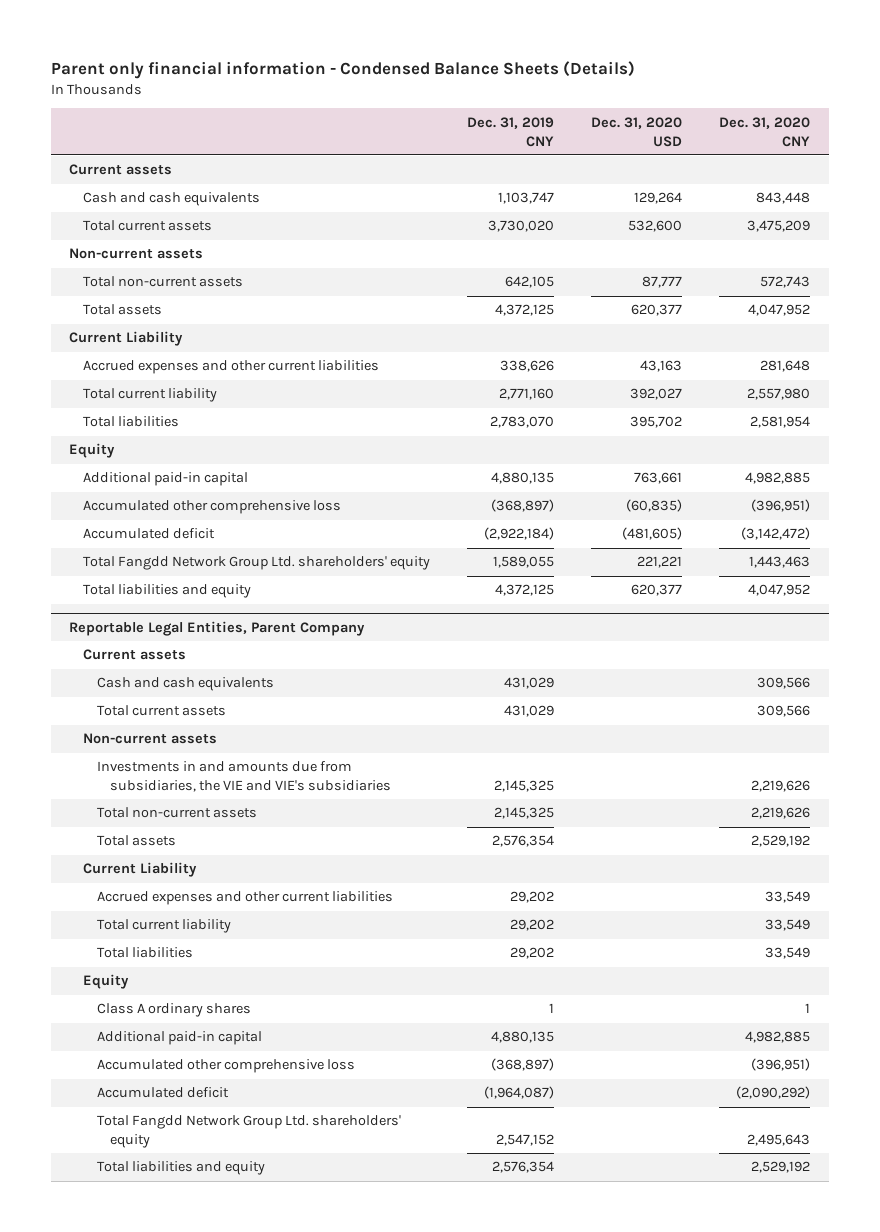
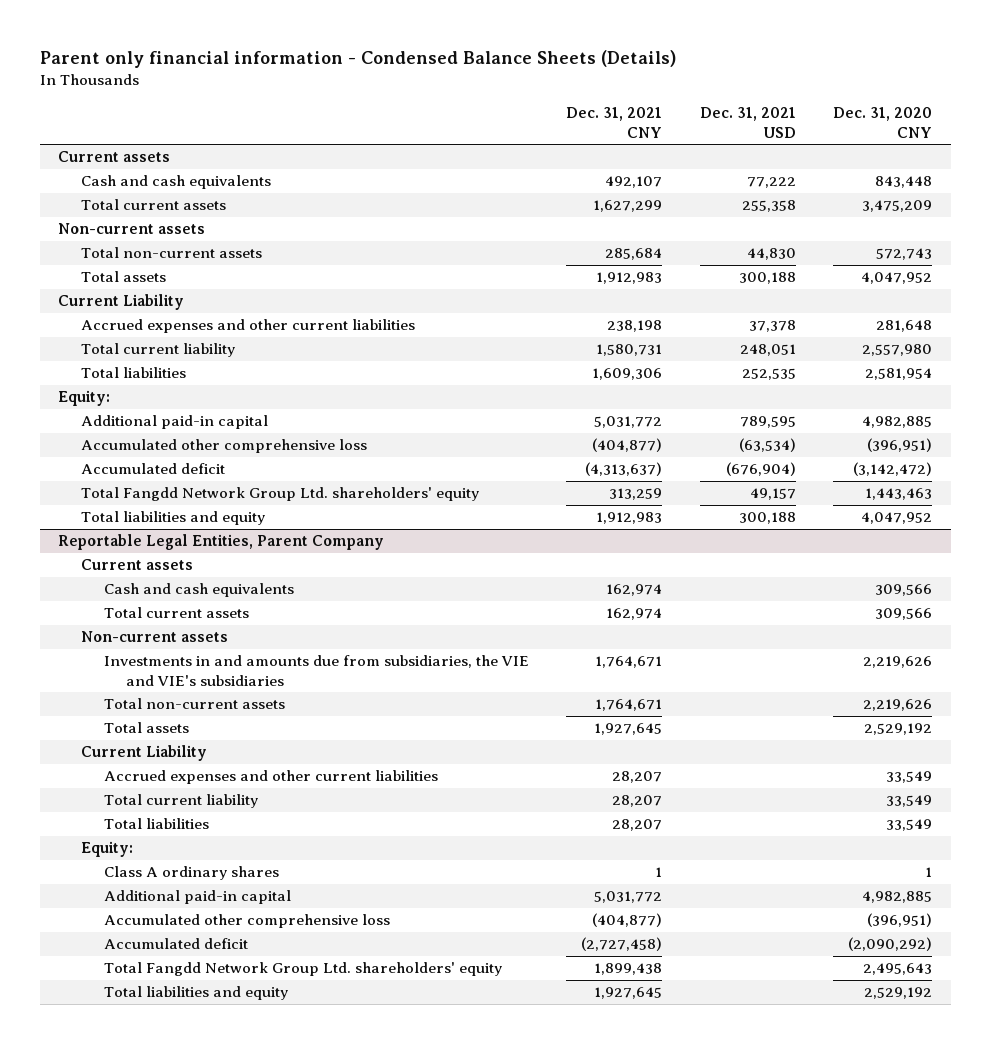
[467,116,555,147] Dec. 31, 2019 CNY -> none
[591,116,683,147] Dec. 31, 2020 USD -> none
none -> [566,106,663,138] Dec. 31, 2021 CNY
none -> [699,106,796,138] Dec. 31, 2021 USD
[69,443,116,459] Equity -> [58,390,111,407] Equity:
[83,974,130,990] Equity -> [81,841,134,858] Equity:

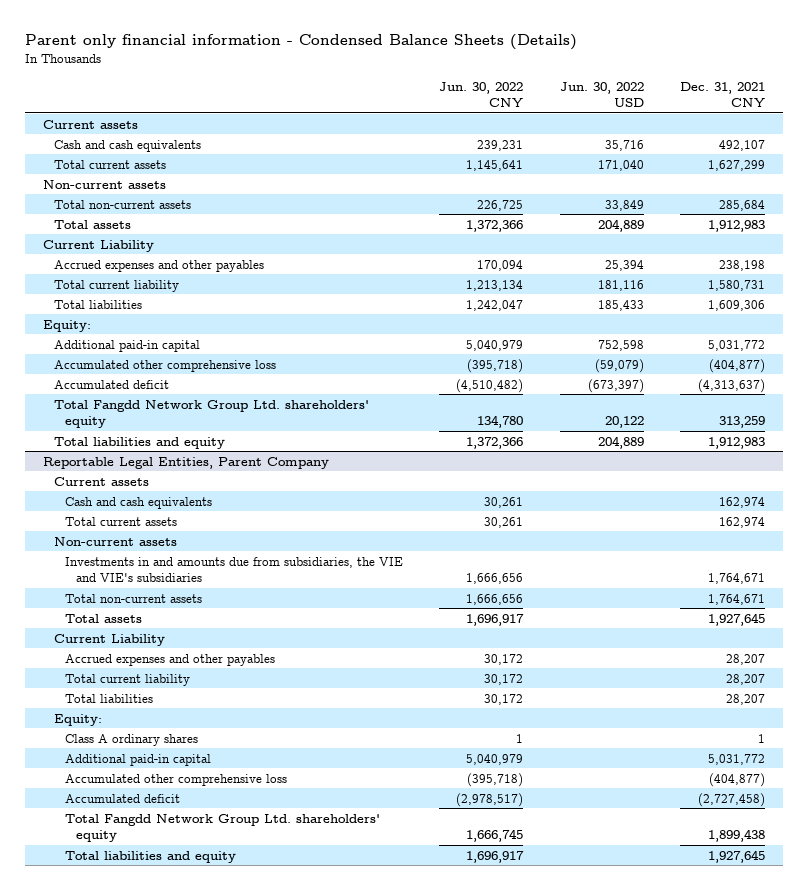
[699,106,796,138] Dec. 31, 2021 USD -> none
[833,106,933,138] Dec. 31, 2020 CNY -> none
none -> [439,81,524,108] Jun. 30, 2022 CNY
none -> [559,81,644,108] Jun. 30, 2022 USD
[81,319,416,334] Accrued expenses and other current liabilities -> [53,259,264,272] Accrued expenses and other payables
[103,770,438,785] Accrued expenses and other current liabilities -> [65,653,276,666] Accrued expenses and other payables

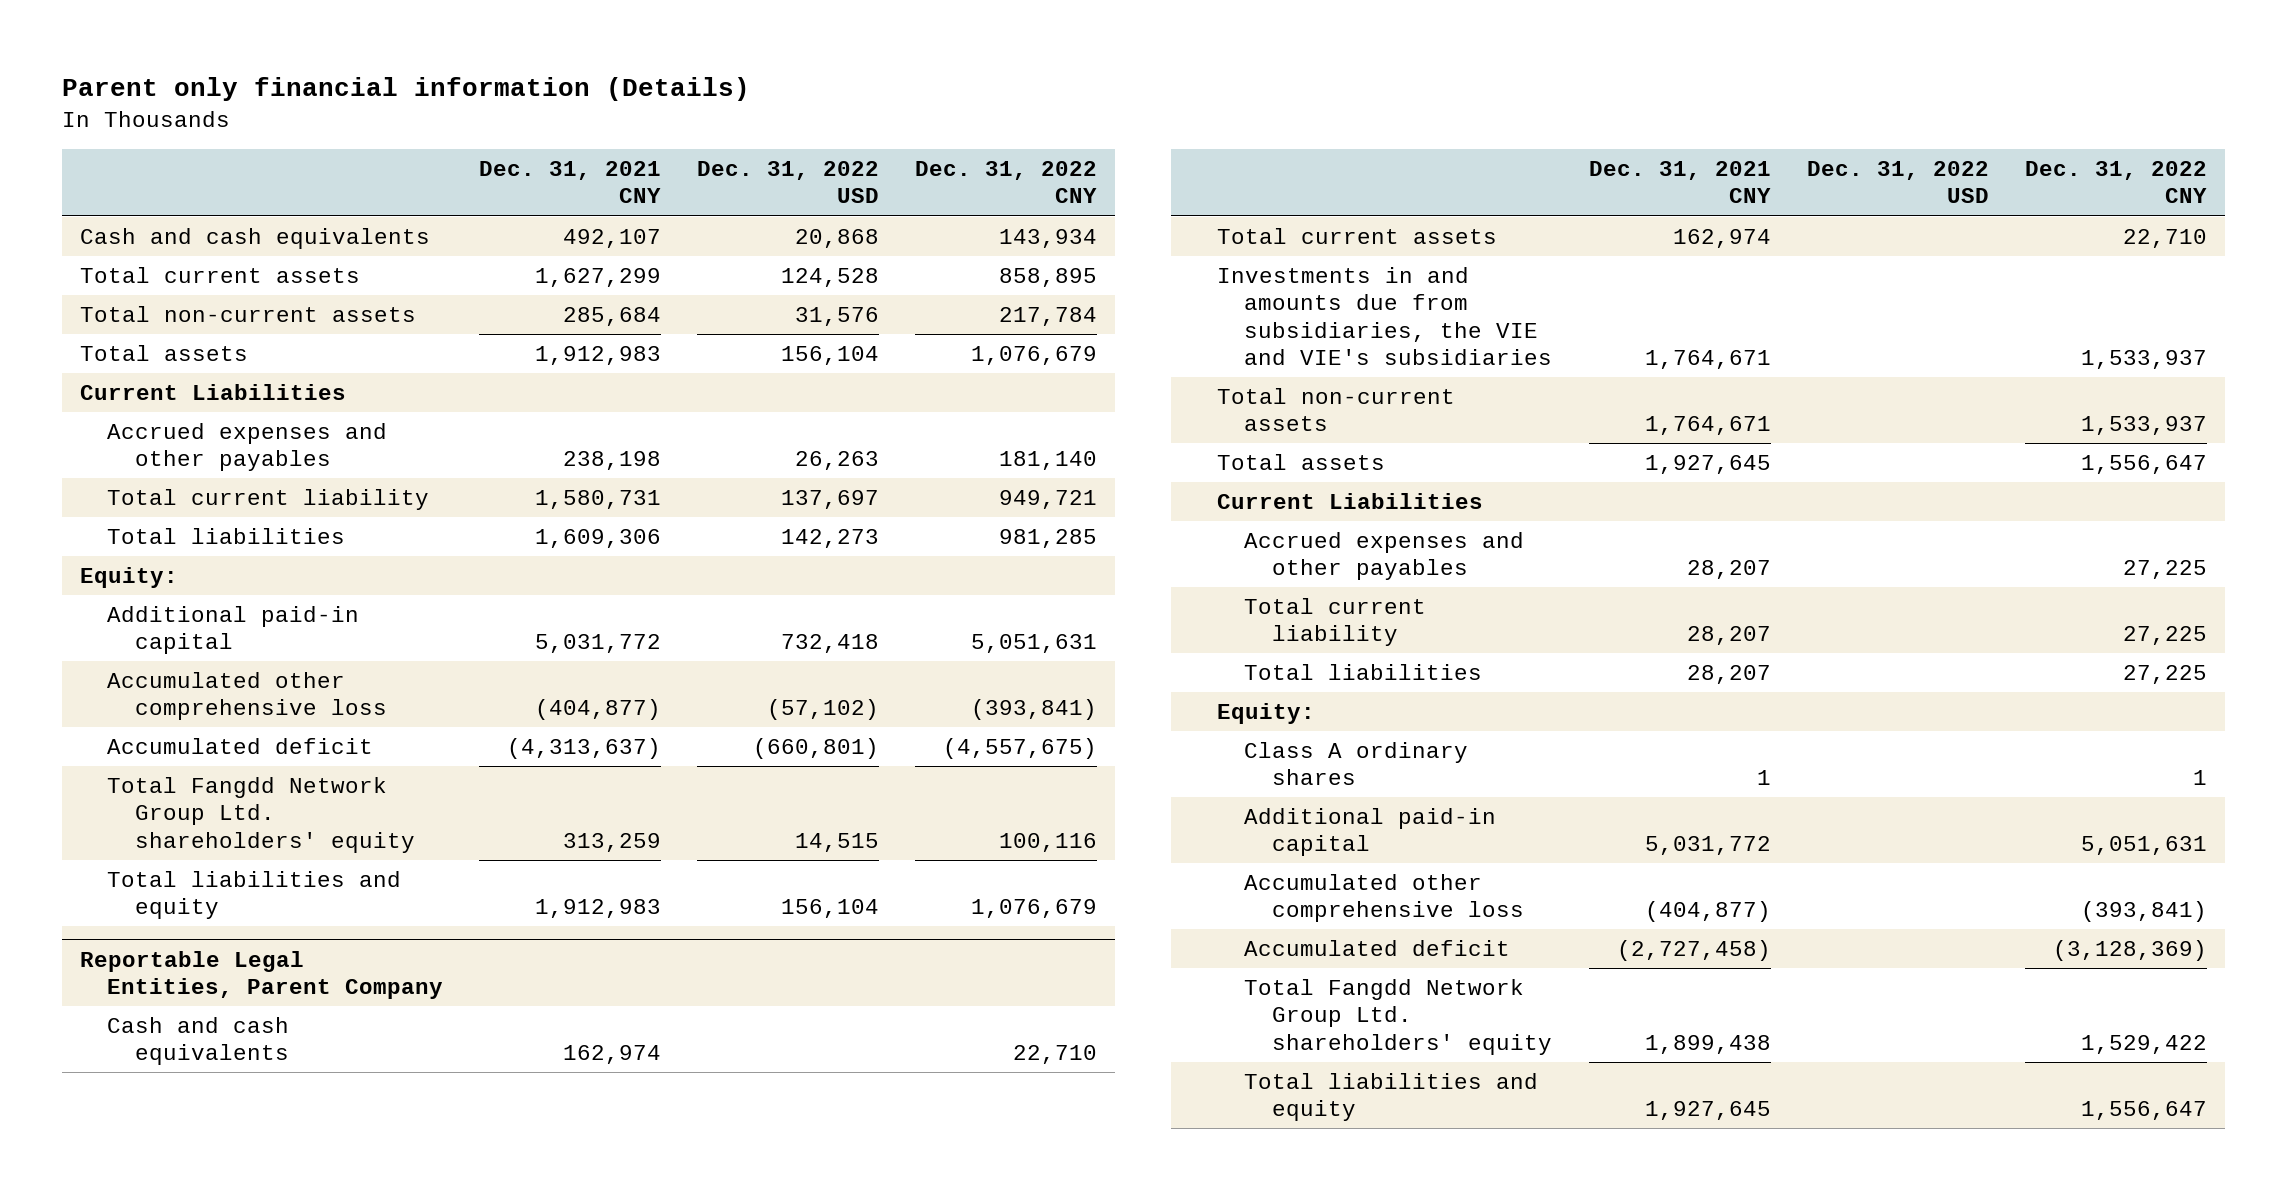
[24,34,577,51] Parent only financial information - Condensed Balance Sheets (Details) -> [61,77,750,102] Parent only financial information (Details)
[439,81,524,108] Jun. 30, 2022 CNY -> none
[559,81,644,108] Jun. 30, 2022 USD -> none
none -> [697,161,880,204] Dec. 31, 2022 USD
none -> [915,161,1098,204] Dec. 31, 2022 CNY
[42,119,138,129] Current assets -> none
[42,179,166,189] Non-current assets -> none
[42,239,154,252] Current Liability -> [79,383,346,400] Current Liabilities
[53,476,149,486] Current assets -> none
[53,536,177,546] Non-current assets -> none
[53,633,165,646] Current Liability -> [1216,492,1483,509] Current Liabilities

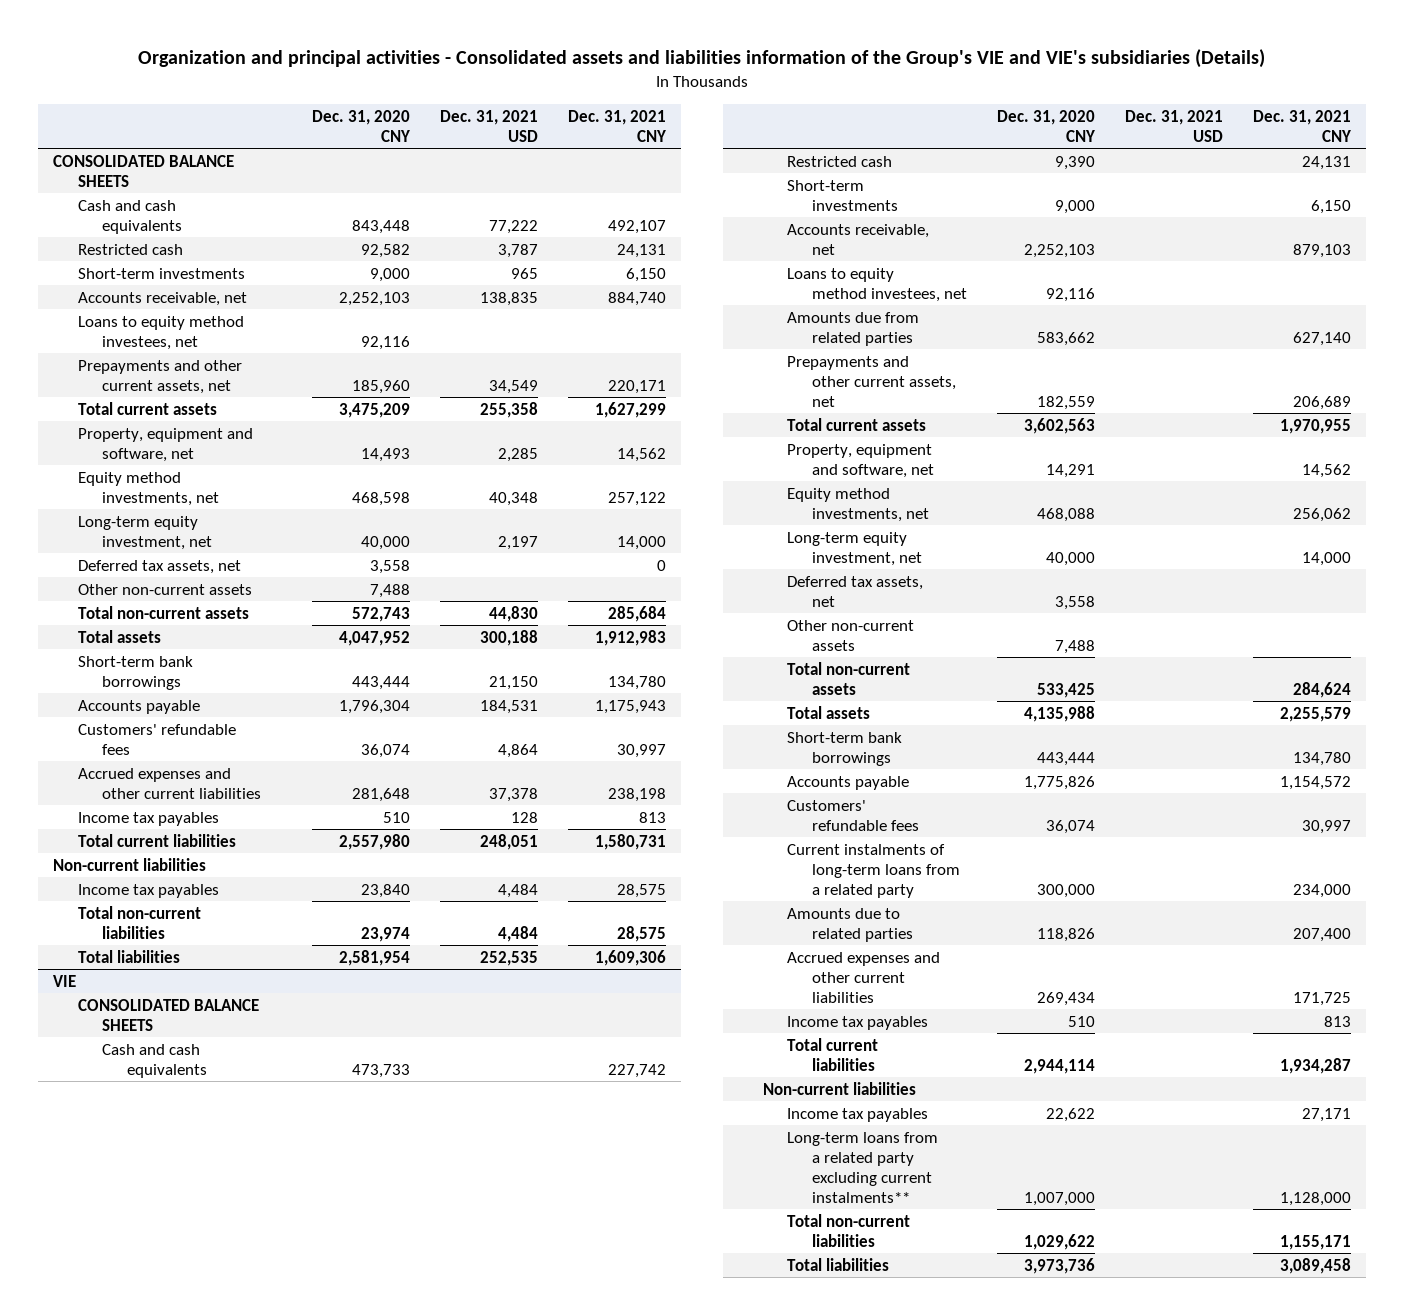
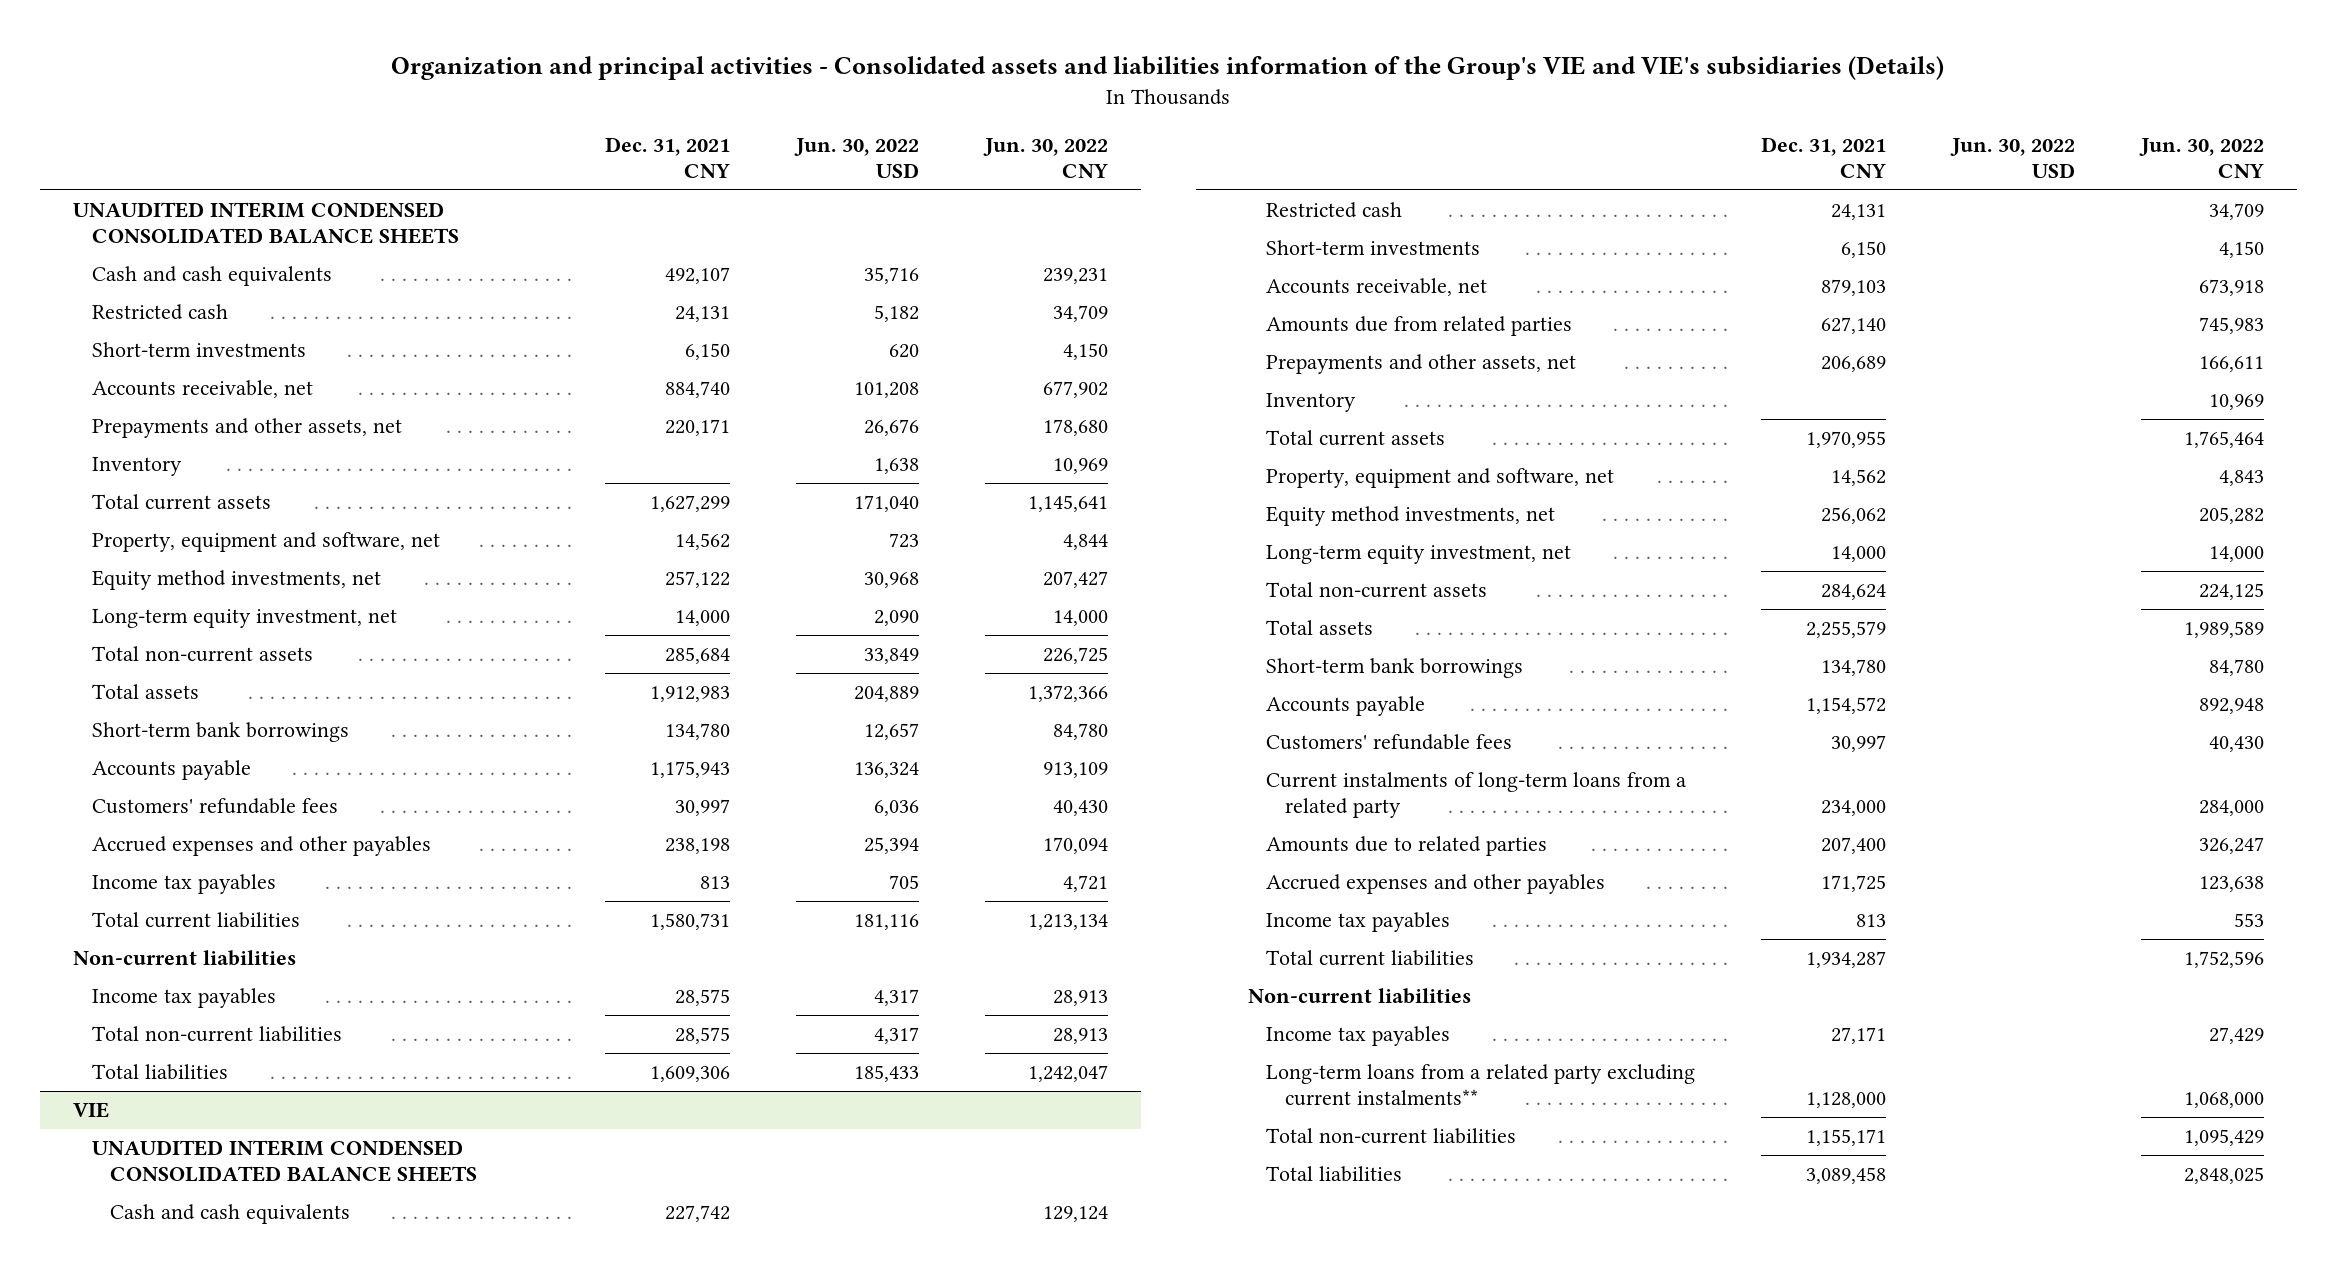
[311,109,410,142] Dec. 31, 2020 CNY -> none
[439,109,538,142] Dec. 31, 2021 USD -> none
none -> [793,138,919,178] Jun. 30, 2022 USD
none -> [982,138,1108,178] Jun. 30, 2022 CNY
[53,154,235,187] CONSOLIDATED BALANCE SHEETS -> [72,202,459,244] UNAUDITED INTERIM CONDENSED CONSOLIDATED BALANCE SHEETS
[77,315,244,350] Loans to equity method investees, net -> none
[77,359,242,394] Prepayments and other current assets, net -> [91,418,402,439] Prepayments and other assets, net
none -> [91,457,182,477] Inventory
[77,559,241,574] Deferred tax assets, net -> none
[77,583,252,595] Other non-current assets -> none
[77,767,262,799] Accrued expenses and other current liabilities -> [91,836,431,857] Accrued expenses and other payables
[77,998,259,1031] CONSOLIDATED BALANCE SHEETS -> [91,1140,478,1182] UNAUDITED INTERIM CONDENSED CONSOLIDATED BALANCE SHEETS
[787,267,967,302] Loans to equity method investees, net -> none
[787,355,956,407] Prepayments and other current assets, net -> [1266,354,1577,375] Prepayments and other assets, net
none -> [1266,393,1357,413] Inventory
[787,575,924,607] Deferred tax assets, net -> none
[787,619,915,651] Other non-current assets -> none
[787,951,941,1003] Accrued expenses and other current liabilities -> [1266,874,1606,895] Accrued expenses and other payables

